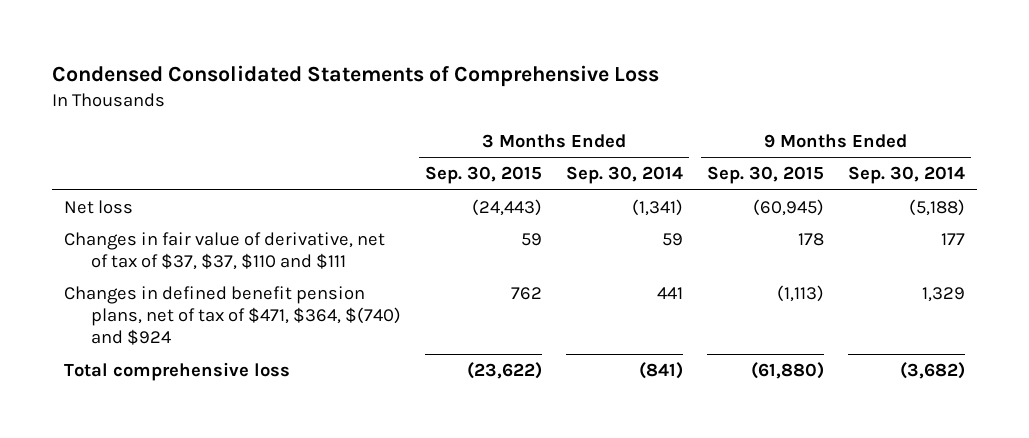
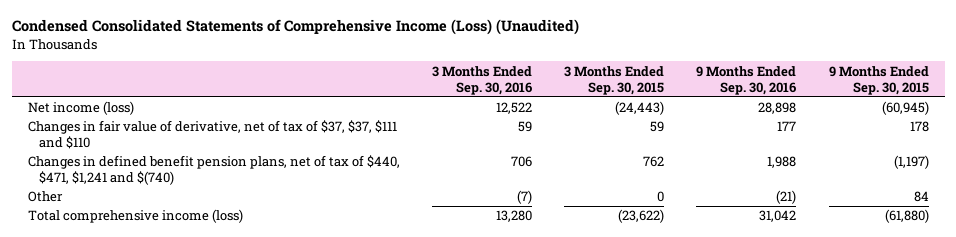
[51,64,659,87] Condensed Consolidated Statements of Comprehensive Loss -> [11,19,579,36] Condensed Consolidated Statements of Comprehensive Income (Loss) (Unaudited)
[566,166,684,185] Sep. 30, 2014 -> none
[848,166,966,185] Sep. 30, 2014 -> none
none -> [431,65,532,95] 3 Months Ended Sep. 30, 2016
none -> [696,65,797,95] 9 Months Ended Sep. 30, 2016
[63,200,133,215] Net loss -> [27,101,134,116] Net income (loss)
[63,232,385,271] Changes in fair value of derivative, net of tax of $37, $37, $110 and $111 -> [27,120,397,150] Changes in fair value of derivative, net of tax of $37, $37, $111 and $110
[63,286,402,346] Changes in defined benefit pension plans, net of tax of $471, $364, $(740) and $924 -> [27,155,400,186] Changes in defined benefit pension plans, net of tax of $440, $471, $1,241 and $(740)
[777,285,825,303] (1,113) -> [893,155,929,170] (1,197)
none -> [27,191,63,203] Other
[63,362,290,382] Total comprehensive loss -> [27,209,243,224] Total comprehensive income (loss)

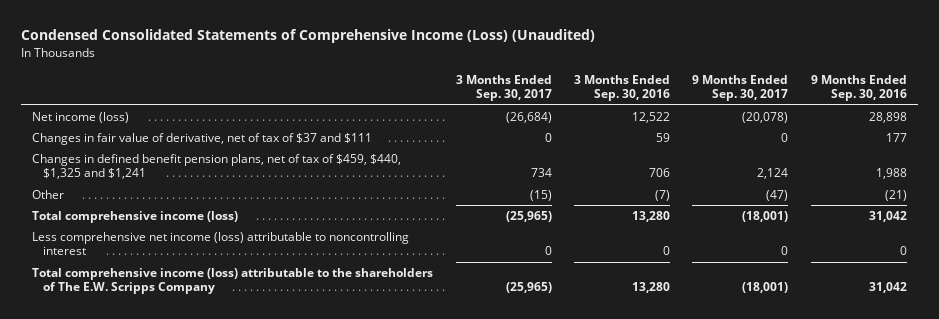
[564,65,665,95] 3 Months Ended Sep. 30, 2015 -> none
[828,65,929,95] 9 Months Ended Sep. 30, 2015 -> none
none -> [455,74,552,102] 3 Months Ended Sep. 30, 2017
none -> [692,74,789,102] 9 Months Ended Sep. 30, 2017
[27,120,397,150] Changes in fair value of derivative, net of tax of $37, $37, $111 and $110 -> [32,132,373,145] Changes in fair value of derivative, net of tax of $37 and $111
[27,155,400,186] Changes in defined benefit pension plans, net of tax of $440, $471, $1,241 and $(740) -> [32,153,402,180] Changes in defined benefit pension plans, net of tax of $459, $440, $1,325 and $1,241
none -> [32,231,410,256] Less comprehensive net income (loss) attributable to noncontrolling interest
none -> [32,267,434,295] Total comprehensive income (loss) attributable to the shareholders of The E.W. Scripps Company

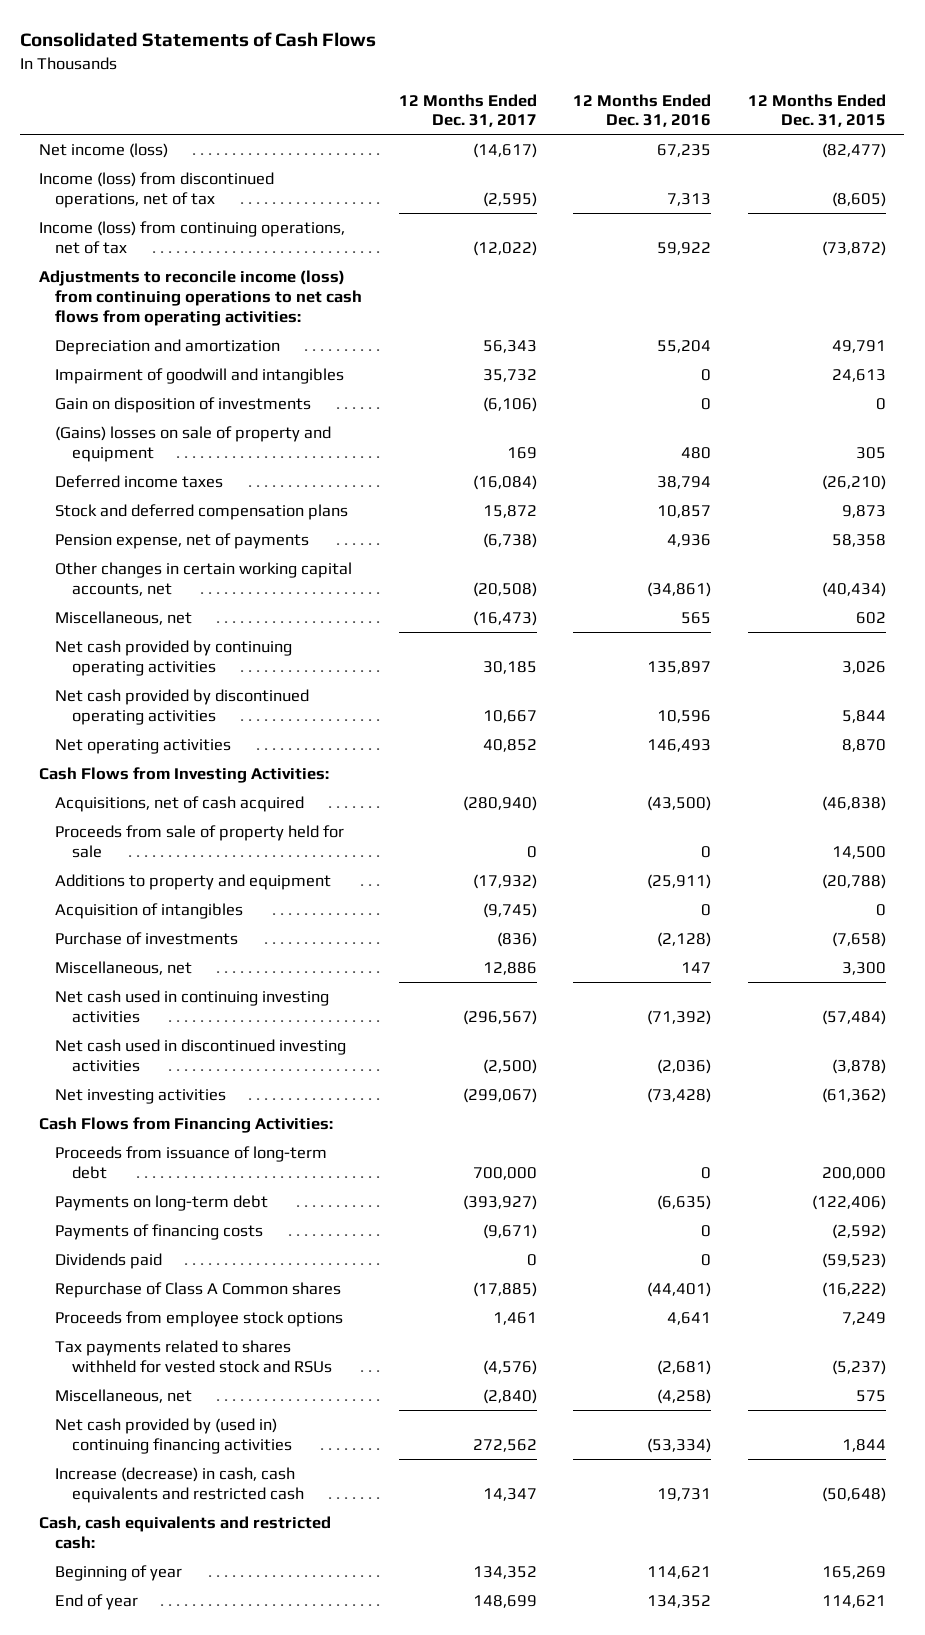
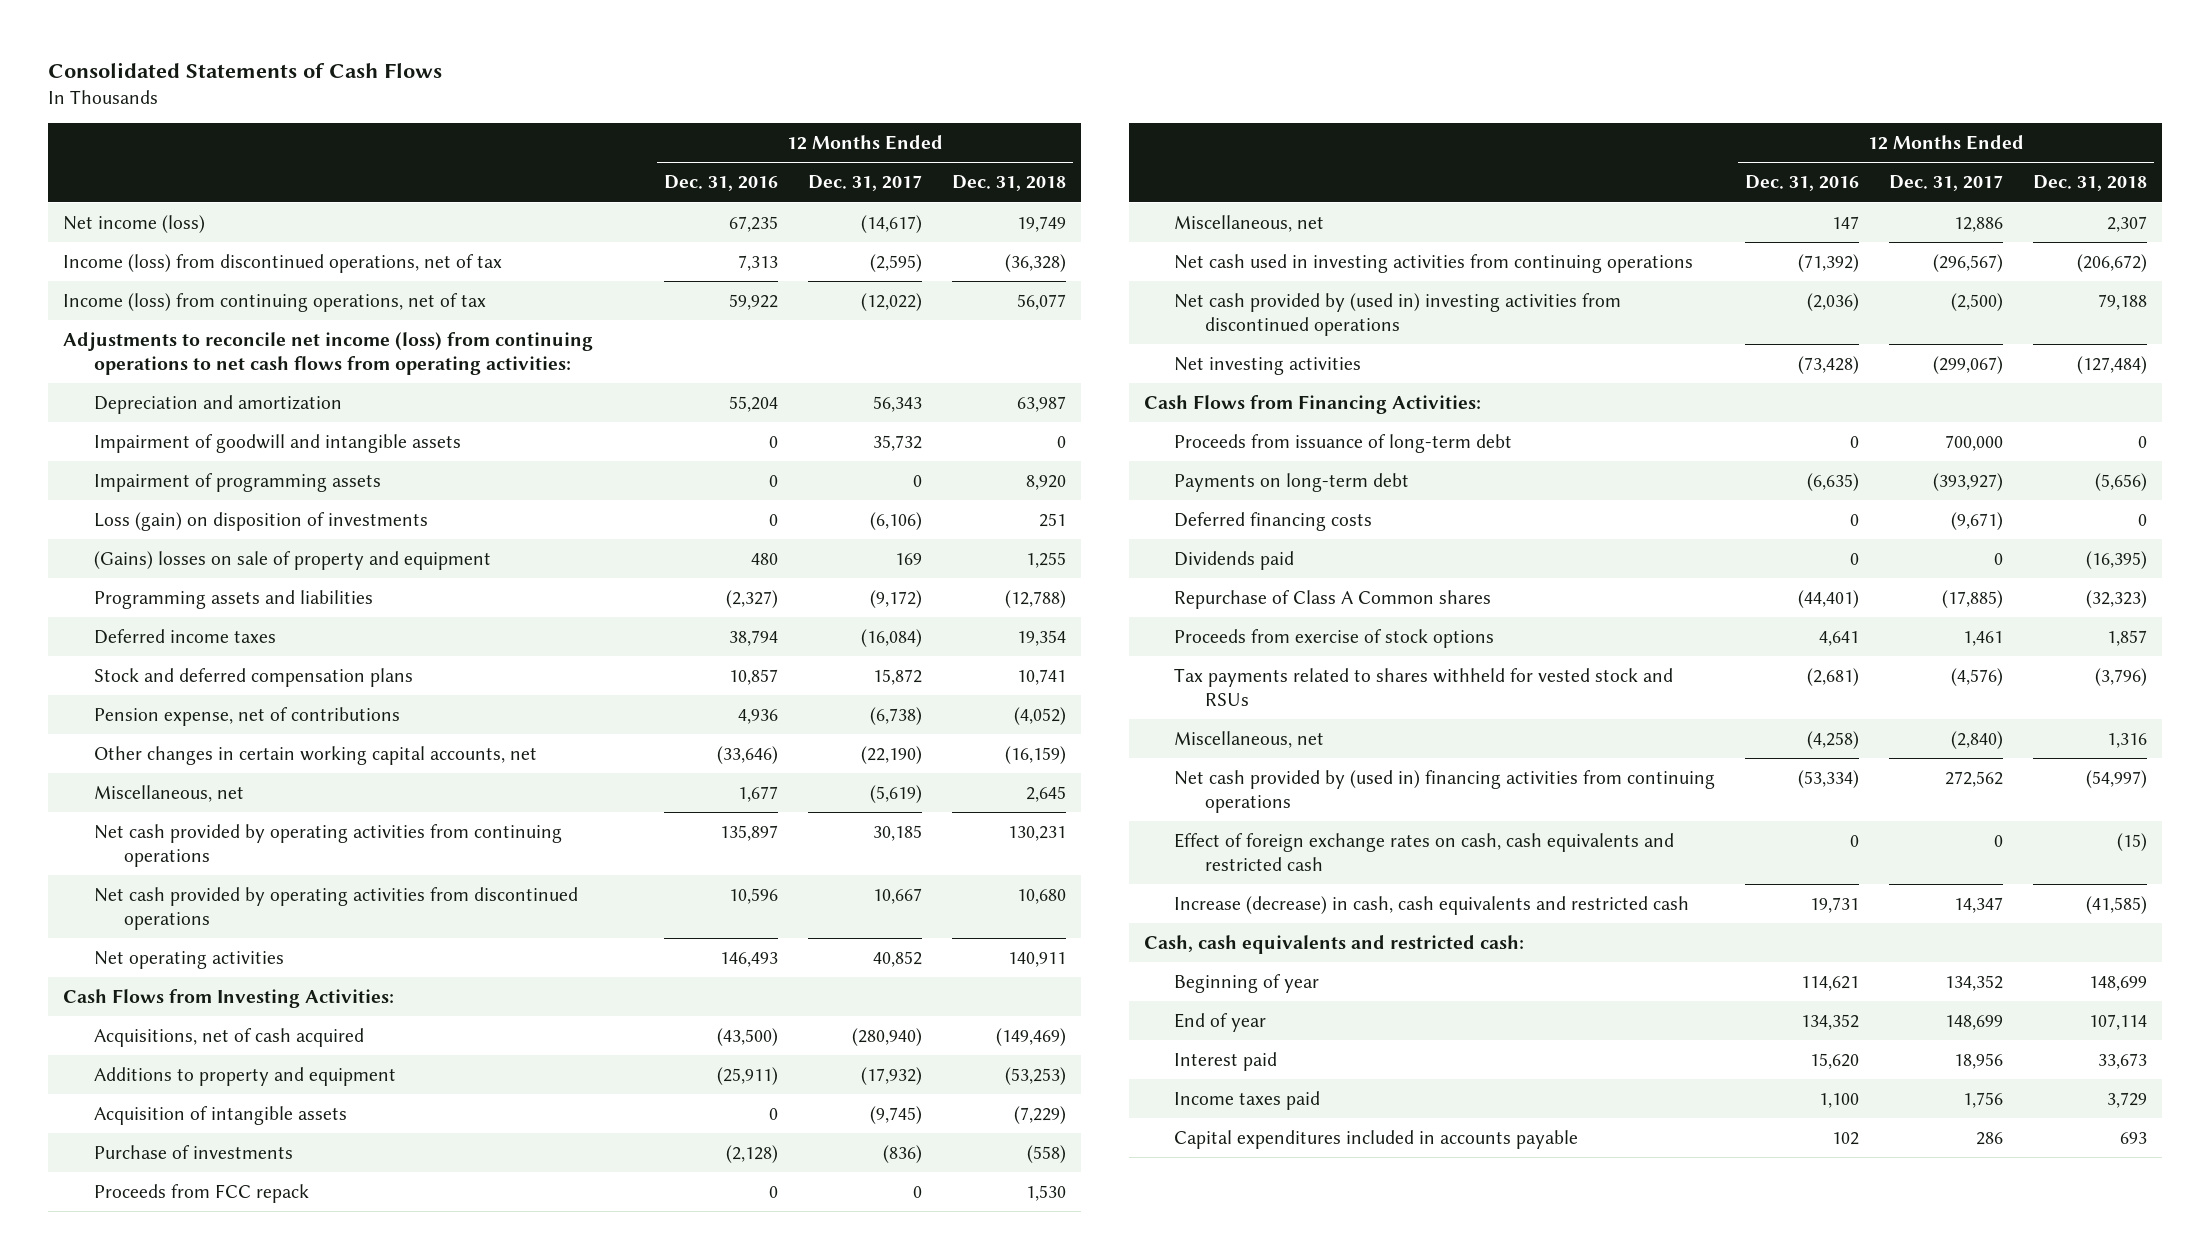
[747,93,886,128] 12 Months Ended Dec. 31, 2015 -> none
none -> [952,175,1067,192] Dec. 31, 2018
[38,270,363,326] Adjustments to reconcile income (loss) from continuing operations to net cash flows from operating activities: -> [63,331,594,376] Adjustments to reconcile net income (loss) from continuing operations to net cash flows from operating activities:
[55,368,345,385] Impairment of goodwill and intangibles -> [93,433,461,453] Impairment of goodwill and intangible assets
none -> [93,472,381,492] Impairment of programming assets
[55,397,312,414] Gain on disposition of investments -> [93,511,428,531] Loss (gain) on disposition of investments
none -> [93,589,373,609] Programming assets and liabilities
[55,533,310,550] Pension expense, net of payments -> [93,706,400,726] Pension expense, net of contributions
[472,581,537,597] (20,508) -> [861,745,923,764] (22,190)
[647,581,712,597] (34,861) -> [717,745,779,764] (33,646)
[472,611,537,627] (16,473) -> [870,784,923,803] (5,619)
[681,612,712,625] 565 -> [738,785,779,802] 1,677
[55,640,293,676] Net cash provided by continuing operating activities -> [93,823,562,868] Net cash provided by operating activities from continuing operations
[55,689,310,725] Net cash provided by discontinued operating activities -> [93,886,578,931] Net cash provided by operating activities from discontinued operations
[55,825,345,858] Proceeds from sale of property held for sale -> none
[55,903,244,920] Acquisition of intangibles -> [93,1105,347,1125] Acquisition of intangible assets
none -> [93,1183,309,1203] Proceeds from FCC repack
[55,990,330,1023] Net cash used in continuing investing activities -> [1174,253,1694,273] Net cash used in investing activities from continuing operations
[55,1039,347,1072] Net cash used in discontinued investing activities -> [1174,292,1622,337] Net cash provided by (used in) investing activities from discontinued operations
[55,1224,264,1241] Payments of financing costs -> [1174,511,1373,531] Deferred financing costs
[55,1311,344,1328] Proceeds from employee stock options -> [1174,628,1495,648] Proceeds from exercise of stock options
[55,1418,292,1454] Net cash provided by (used in) continuing financing activities -> [1174,769,1716,814] Net cash provided by (used in) financing activities from continuing operations
none -> [1174,832,1675,872] Effect of foreign exchange rates on cash, cash equivalents and restricted cash
none -> [1174,1051,1278,1071] Interest paid
none -> [1174,1090,1321,1110] Income taxes paid
none -> [1174,1129,1579,1149] Capital expenditures included in accounts payable

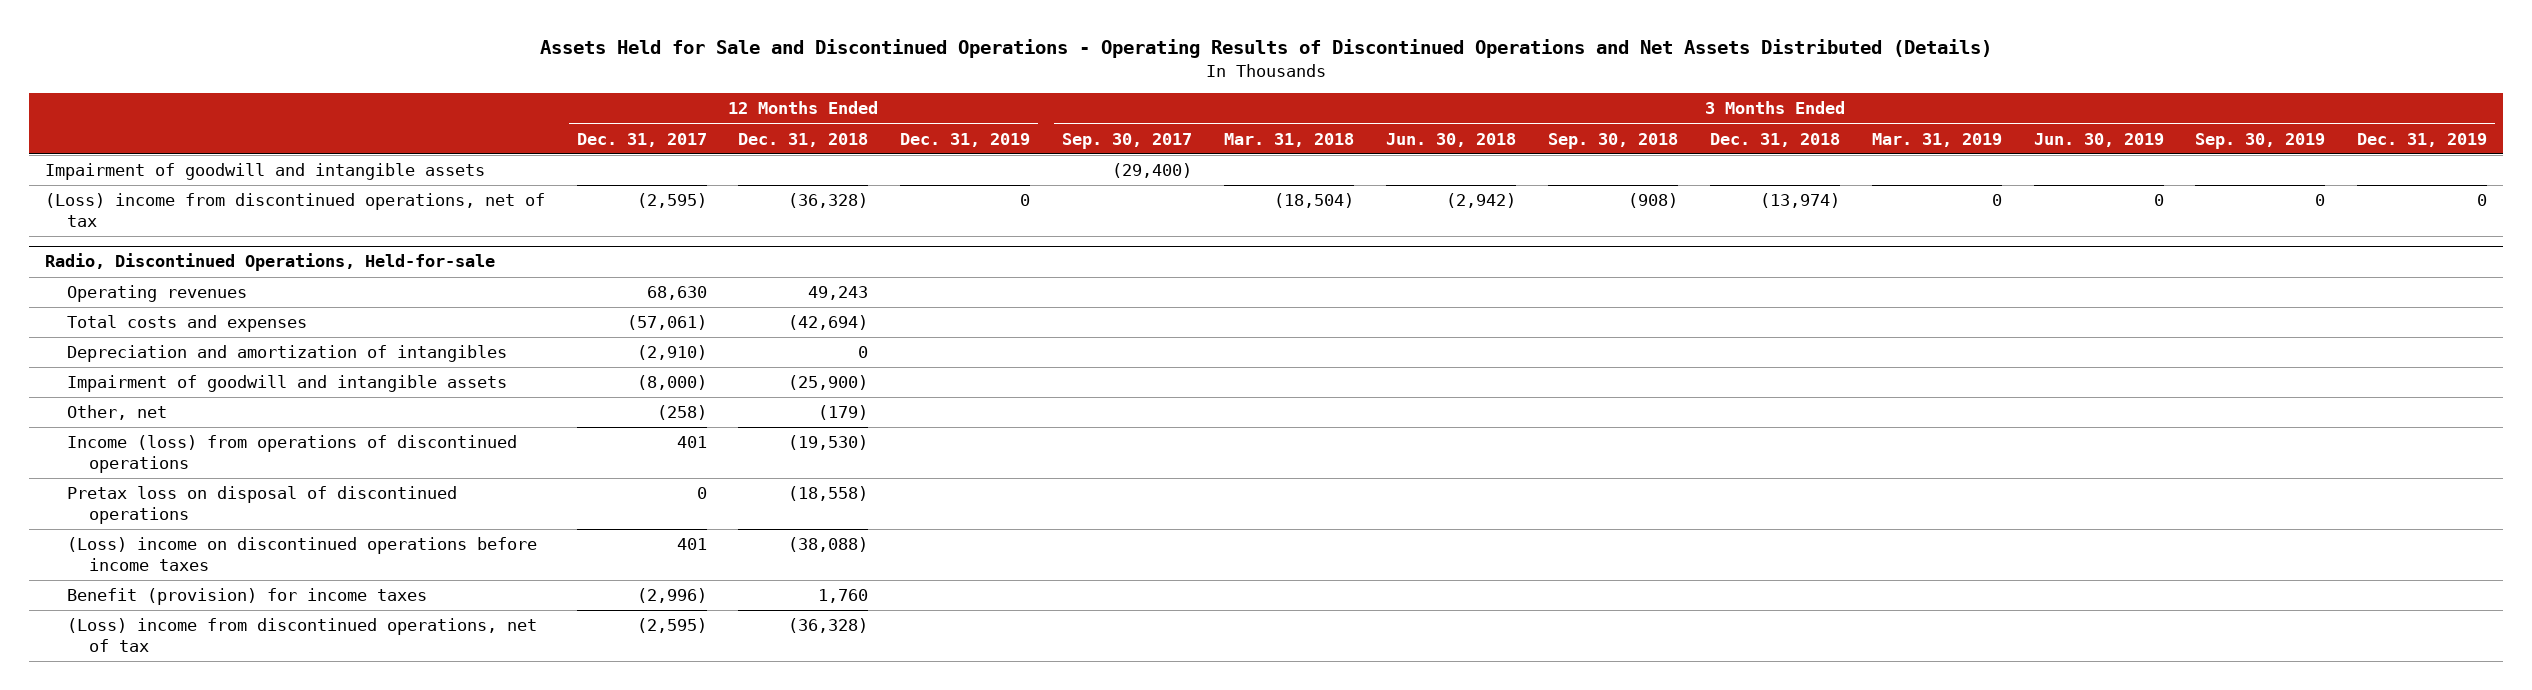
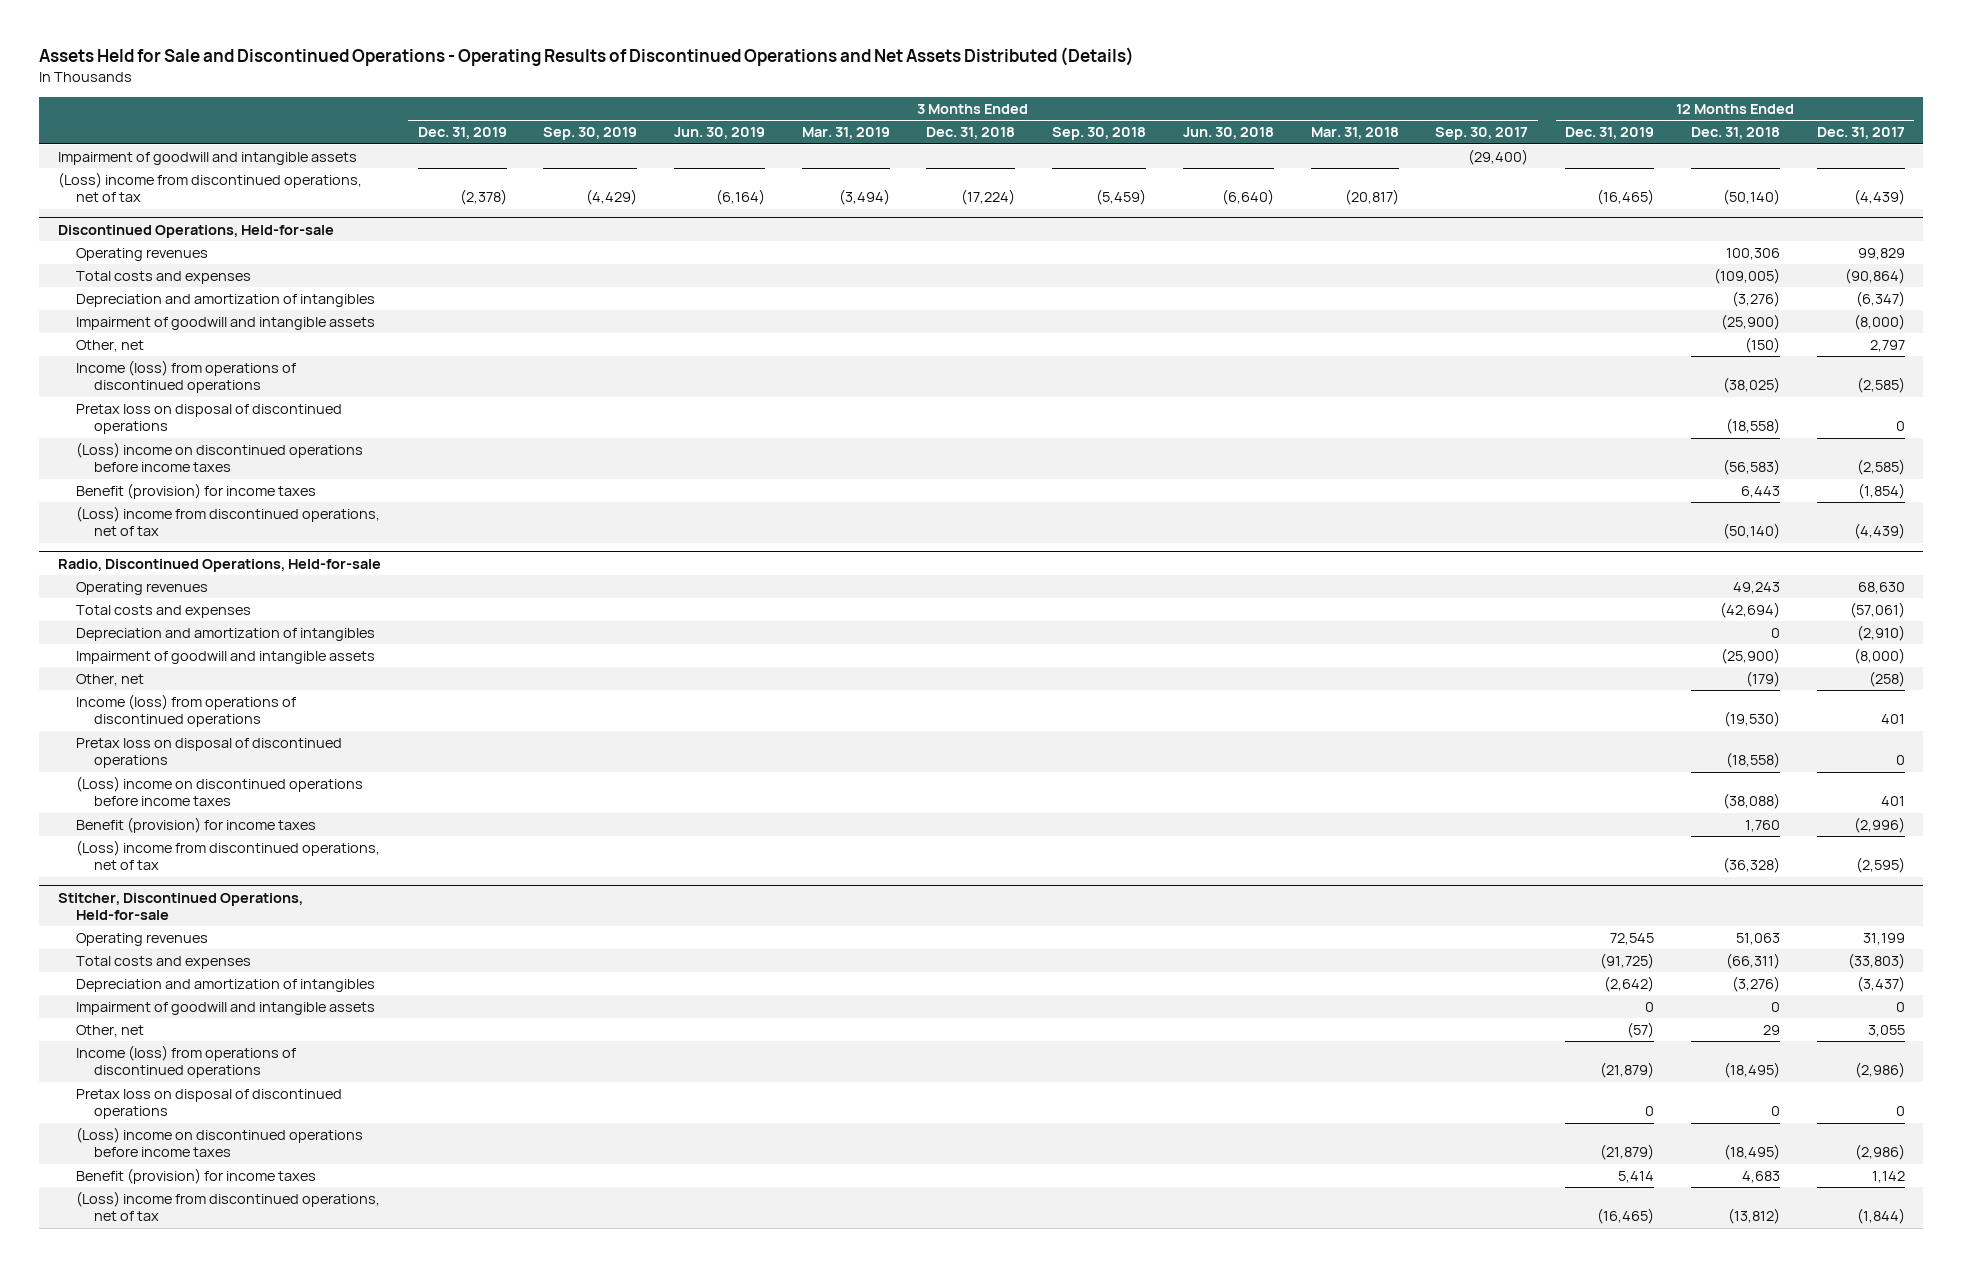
[636,193,707,209] (2,595) -> [1853,189,1905,206] (4,439)
[788,193,869,209] (36,328) -> [1722,189,1780,206] (50,140)
[1020,194,1031,207] 0 -> [1597,189,1655,206] (16,465)
[1274,193,1355,209] (18,504) -> [1344,189,1399,206] (20,817)
[1446,193,1517,209] (2,942) -> [1221,189,1274,206] (6,640)
[1627,193,1678,209] (908) -> [1096,189,1147,206] (5,459)
[1759,193,1840,209] (13,974) -> [961,189,1016,206] (17,224)
[1991,194,2002,207] 0 -> [838,189,890,206] (3,494)
[2153,194,2164,207] 0 -> [716,189,766,206] (6,164)
[2315,194,2326,207] 0 -> [586,189,638,206] (4,429)
[2477,194,2488,207] 0 -> [459,189,507,206] (2,378)
none -> [57,224,334,238] Discontinued Operations, Held-for-sale
none -> [75,248,208,262] Operating revenues
none -> [75,271,251,285] Total costs and expenses
none -> [75,294,375,308] Depreciation and amortization of intangibles
none -> [75,317,375,331] Impairment of goodwill and intangible assets
none -> [75,340,144,353] Other, net
none -> [75,360,296,394] Income (loss) from operations of discontinued operations
none -> [75,404,342,435] Pretax loss on disposal of discontinued operations
none -> [75,442,363,473] (Loss) income on discontinued operations before income taxes
none -> [75,483,316,500] Benefit (provision) for income taxes
none -> [75,506,380,537] (Loss) income from discontinued operations, net of tax
none -> [57,892,303,920] Stitcher, Discontinued Operations, Held-for-sale
none -> [75,933,208,947] Operating revenues
none -> [75,956,251,970] Total costs and expenses
none -> [75,979,375,993] Depreciation and amortization of intangibles
none -> [75,1002,375,1016] Impairment of goodwill and intangible assets
none -> [75,1025,144,1038] Other, net
none -> [75,1045,296,1079] Income (loss) from operations of discontinued operations
none -> [75,1089,342,1120] Pretax loss on disposal of discontinued operations
none -> [75,1127,363,1158] (Loss) income on discontinued operations before income taxes
none -> [75,1168,316,1185] Benefit (provision) for income taxes
none -> [75,1191,380,1222] (Loss) income from discontinued operations, net of tax

